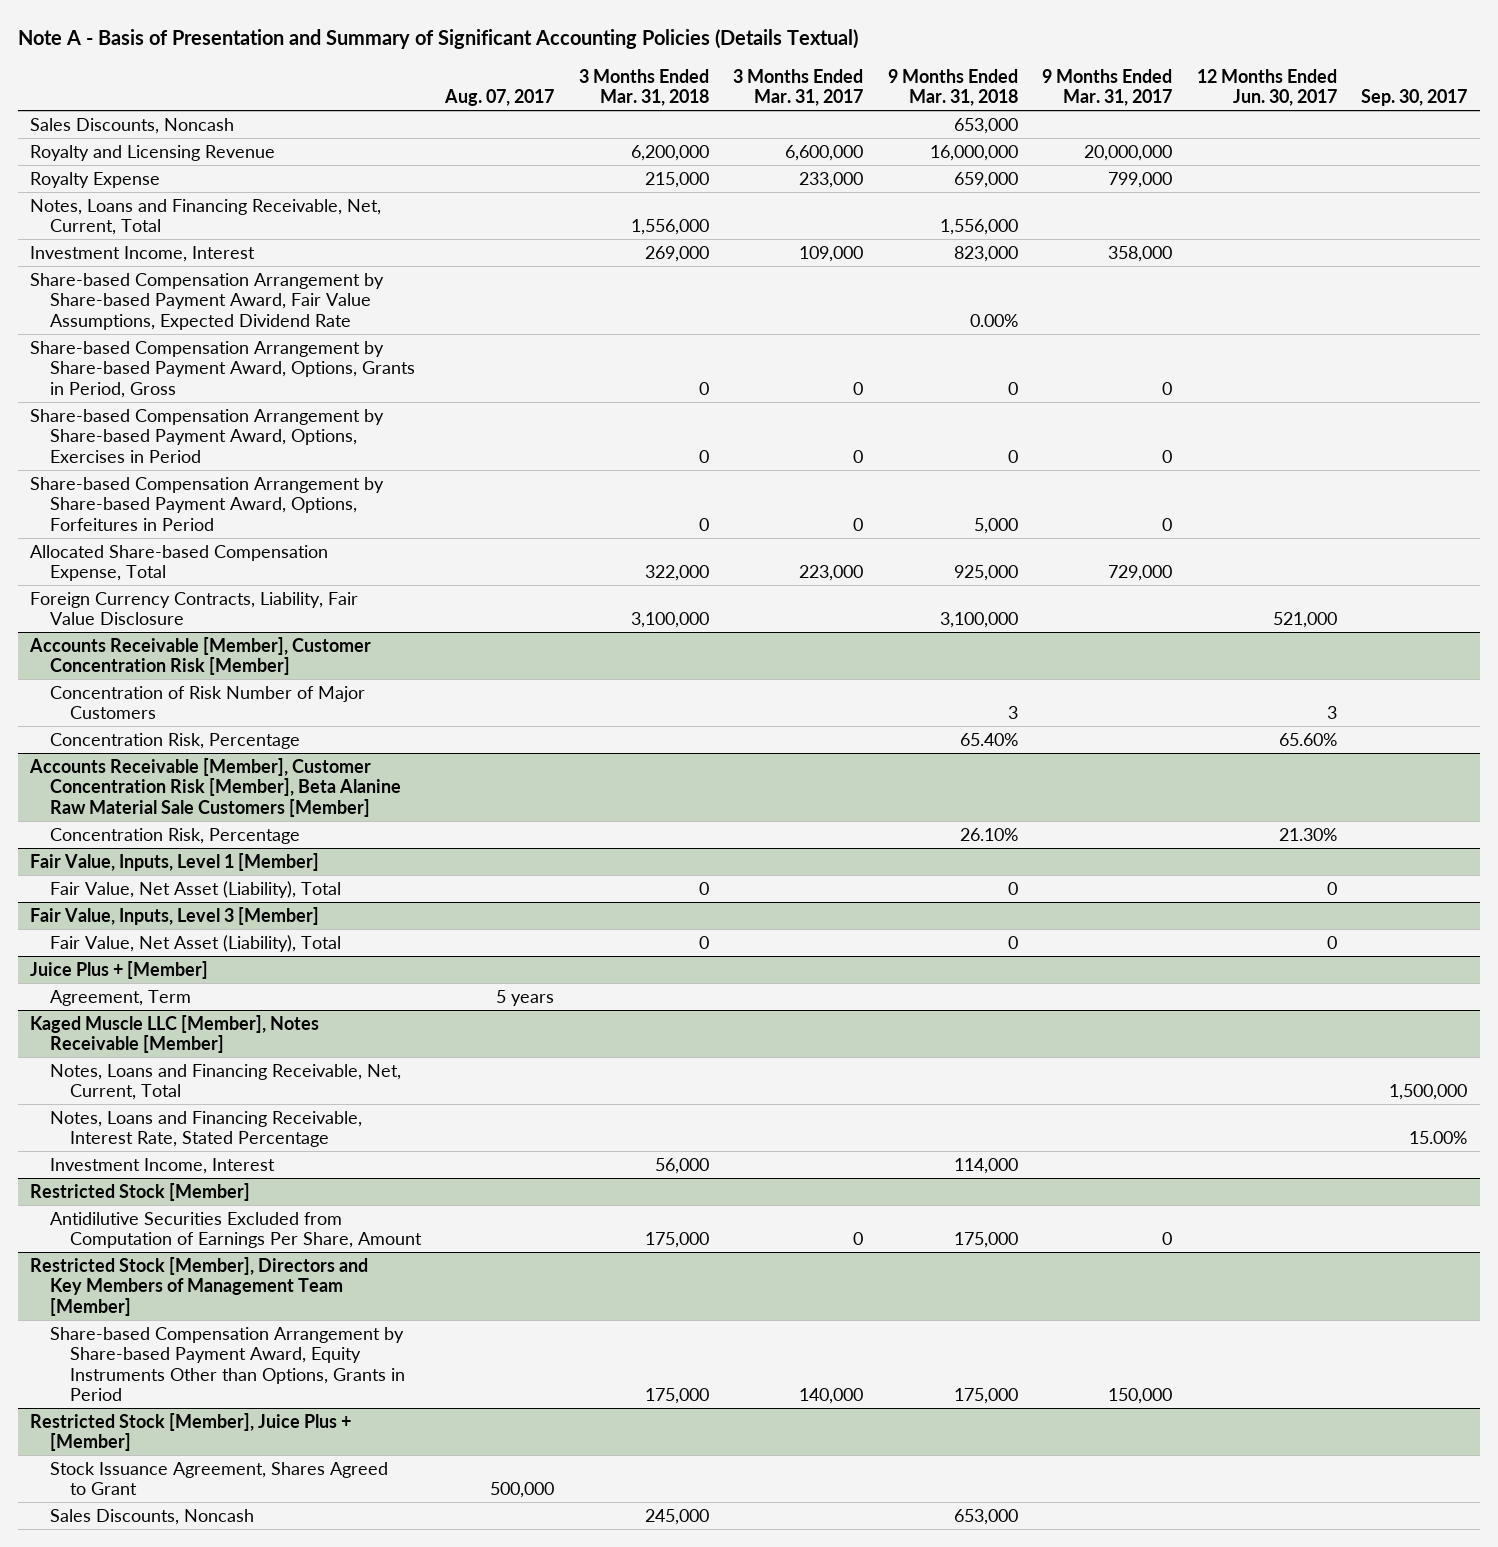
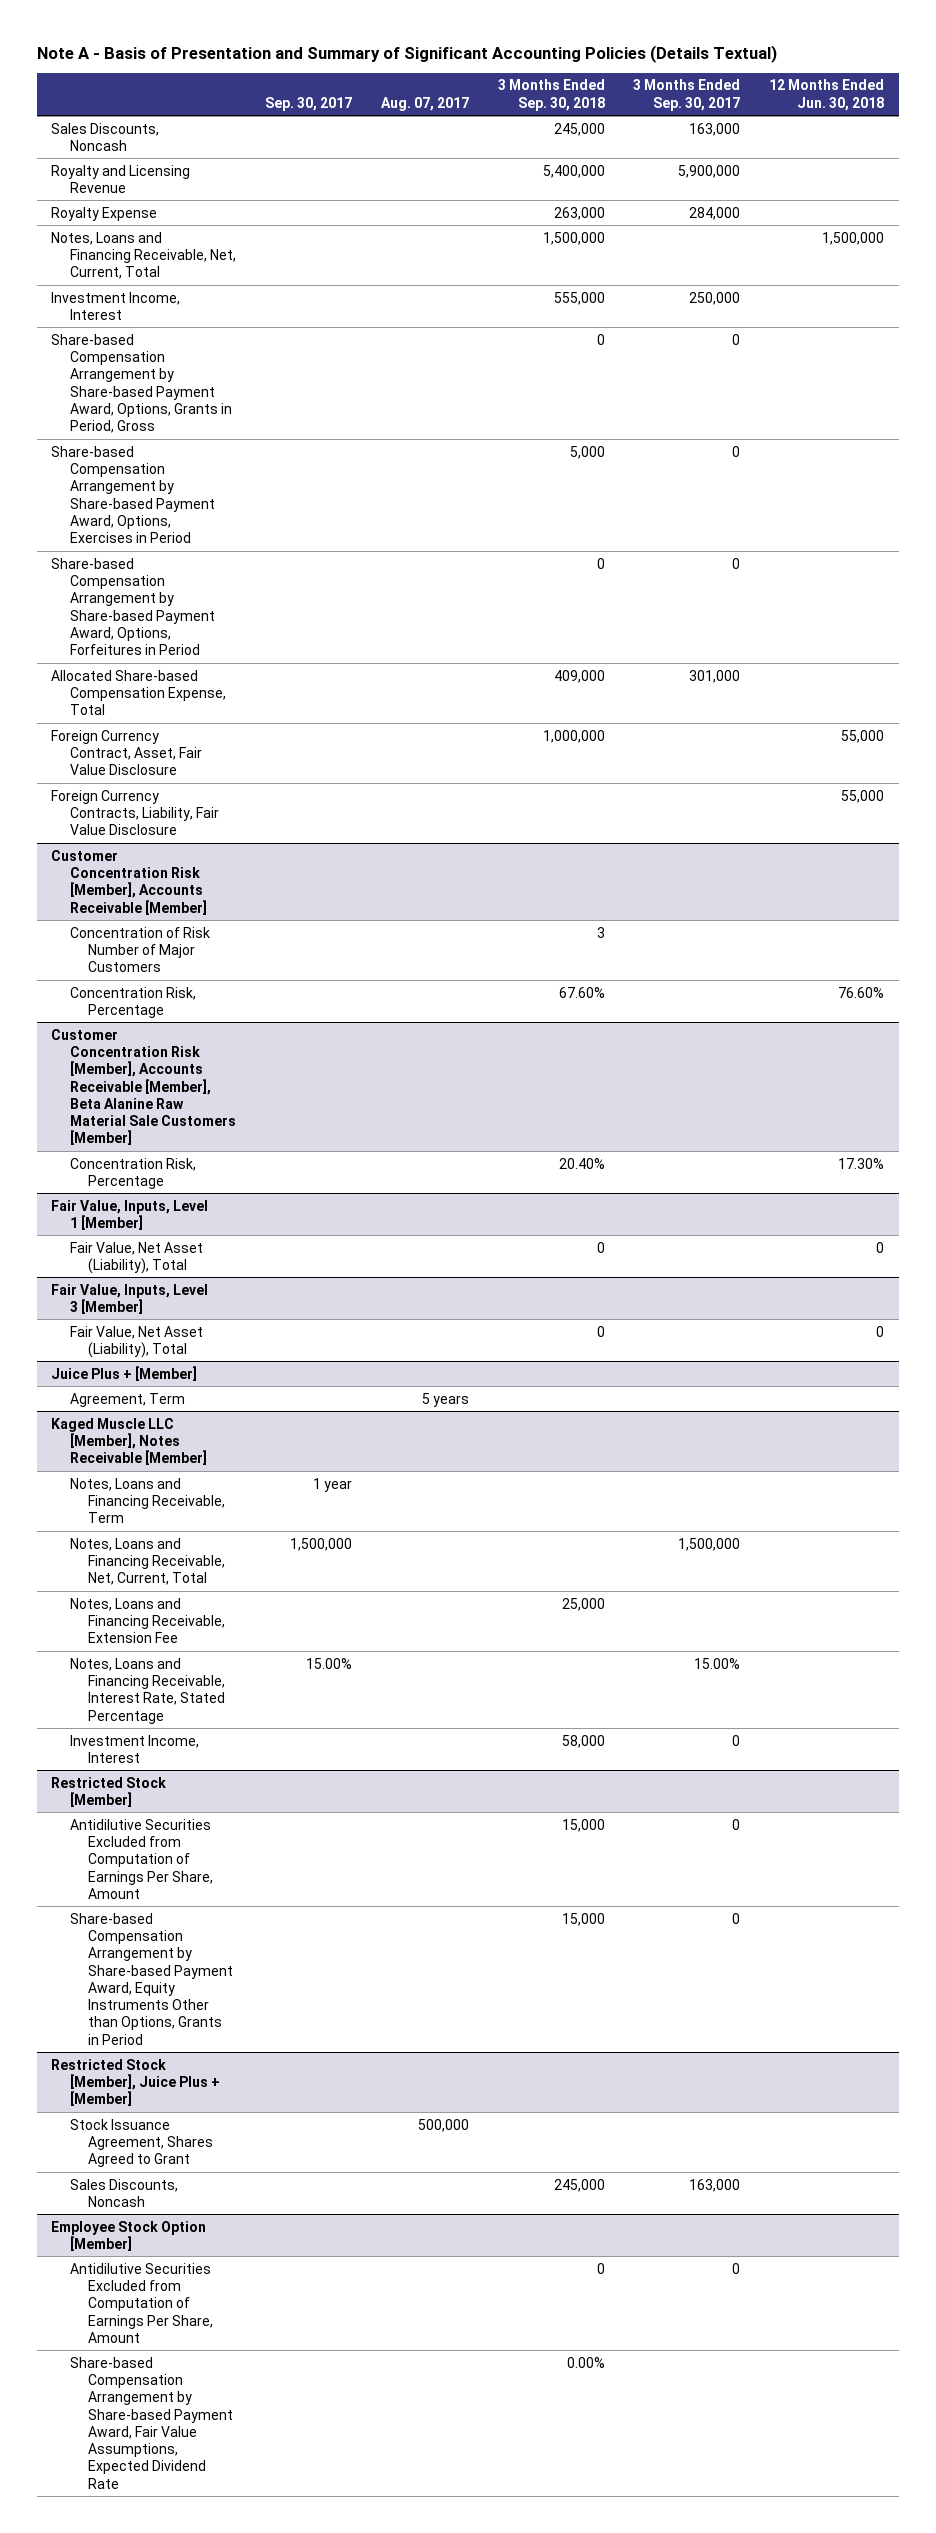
[578,68,709,107] 3 Months Ended Mar. 31, 2018 -> none
[733,68,864,107] 3 Months Ended Mar. 31, 2017 -> none
[887,68,1018,107] 9 Months Ended Mar. 31, 2018 -> none
[1042,68,1173,107] 9 Months Ended Mar. 31, 2017 -> none
[1196,68,1337,107] 12 Months Ended Jun. 30, 2017 -> none
none -> [497,79,605,111] 3 Months Ended Sep. 30, 2018
none -> [633,79,741,111] 3 Months Ended Sep. 30, 2017
none -> [769,79,885,111] 12 Months Ended Jun. 30, 2018
[30,272,385,330] Share-based Compensation Arrangement by Share-based Payment Award, Fair Value Assumptions, Expected Dividend Rate -> none
none -> [51,729,202,776] Foreign Currency Contract, Asset, Fair Value Disclosure
[29,636,372,676] Accounts Receivable [Member], Customer Concentration Risk [Member] -> [51,849,207,915] Customer Concentration Risk [Member], Accounts Receivable [Member]
[29,757,402,817] Accounts Receivable [Member], Customer Concentration Risk [Member], Beta Alanine Raw Material Sale Customers [Member] -> [51,1028,236,1146] Customer Concentration Risk [Member], Accounts Receivable [Member], Beta Alanine Raw Material Sale Customers [Member]
none -> [69,1477,226,1524] Notes, Loans and Financing Receivable, Term
none -> [69,1597,226,1644] Notes, Loans and Financing Receivable, Extension Fee
[30,1256,369,1316] Restricted Stock [Member], Directors and Key Members of Management Team [Member] -> none
[50,1326,405,1402] Share-based Compensation Arrangement by Share-based Payment Award, Equity Instruments Other than Options, Grants in Period -> none
none -> [69,1912,234,2045] Share-based Compensation Arrangement by Share-based Payment Award, Equity Instruments Other than Options, Grants in Period
none -> [51,2220,207,2251] Employee Stock Option [Member]
none -> [69,2262,214,2343] Antidilutive Securities Excluded from Computation of Earnings Per Share, Amount
none -> [69,2356,234,2489] Share-based Compensation Arrangement by Share-based Payment Award, Fair Value Assumptions, Expected Dividend Rate

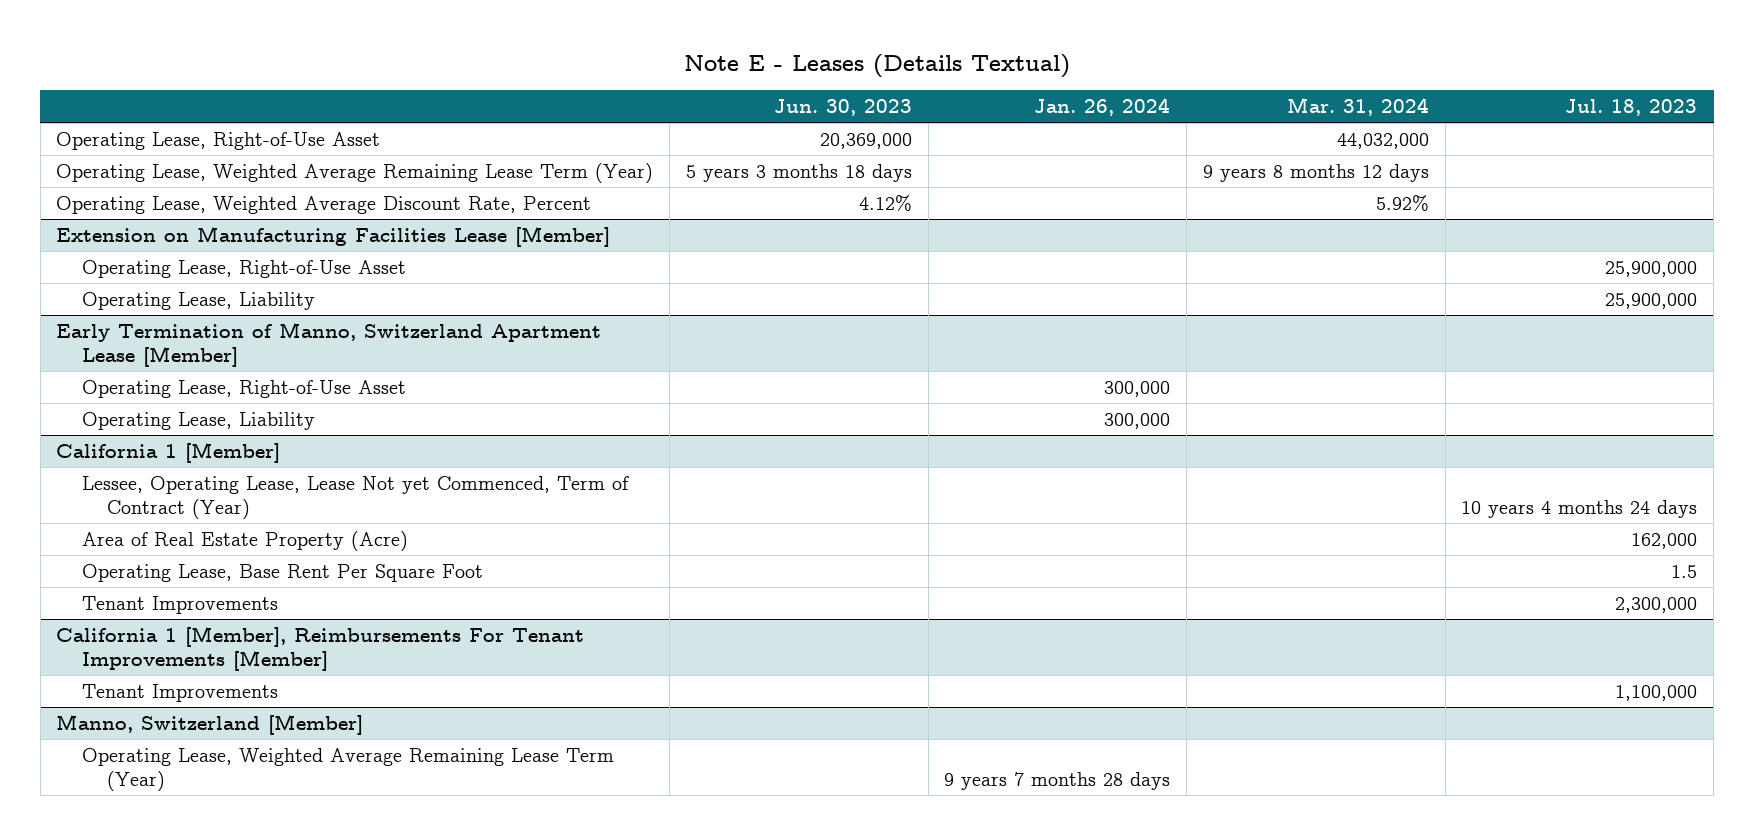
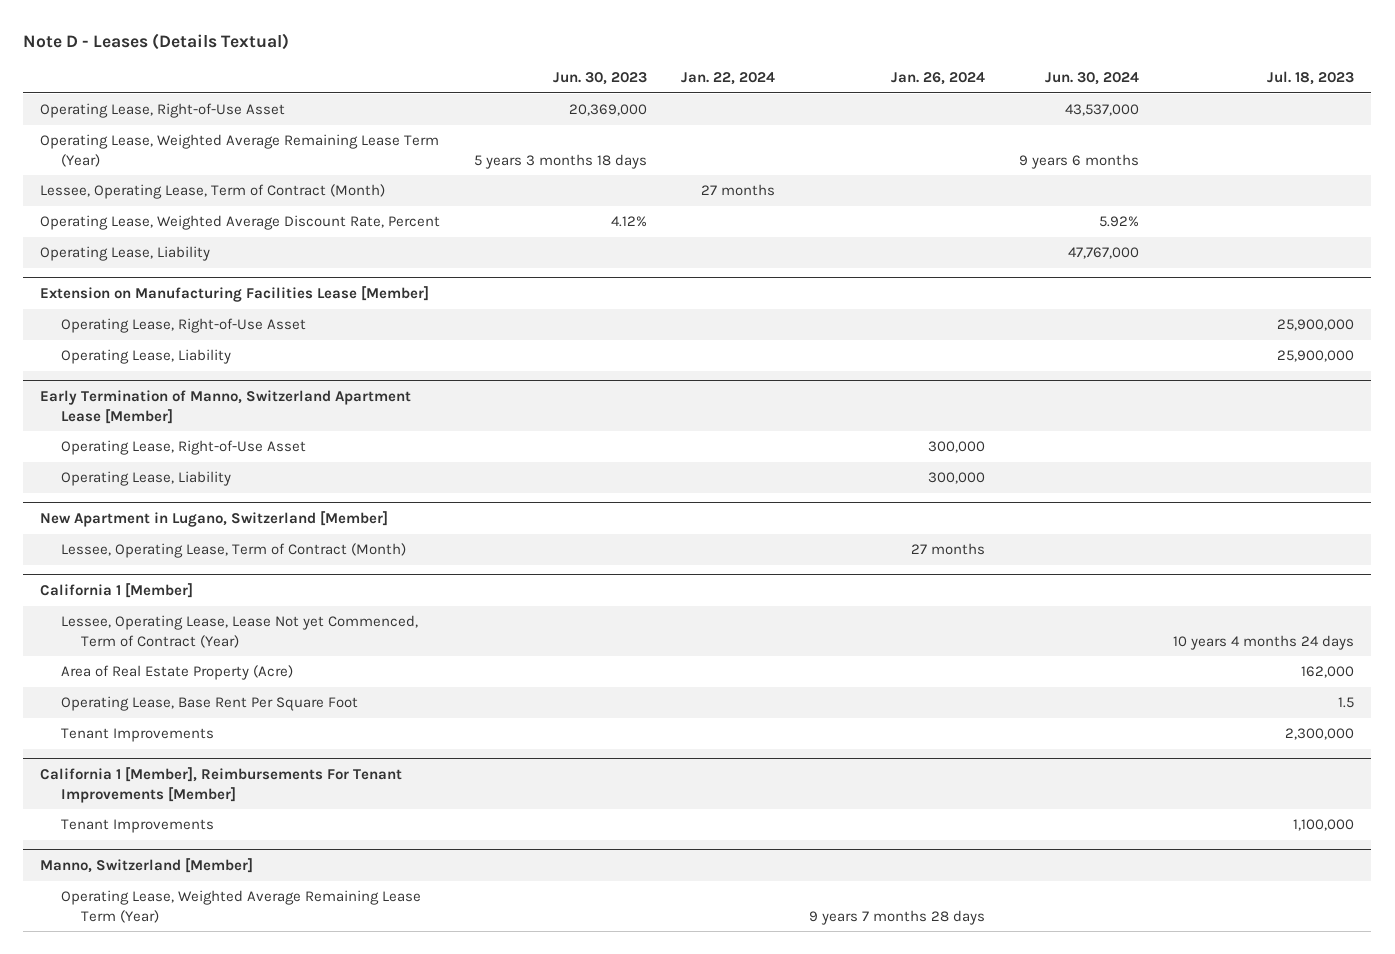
[683,53,1070,78] Note E - Leases (Details Textual) -> [23,32,290,50] Note D - Leases (Details Textual)
[1286,96,1429,116] Mar. 31, 2024 -> none
none -> [681,71,776,85] Jan. 22, 2024
none -> [1045,71,1140,85] Jun. 30, 2024
none -> [40,184,386,200] Lessee, Operating Lease, Term of Contract (Month)
none -> [40,246,211,262] Operating Lease, Liability
none -> [40,510,389,527] New Apartment in Lugano, Switzerland [Member]
none -> [60,543,406,559] Lessee, Operating Lease, Term of Contract (Month)

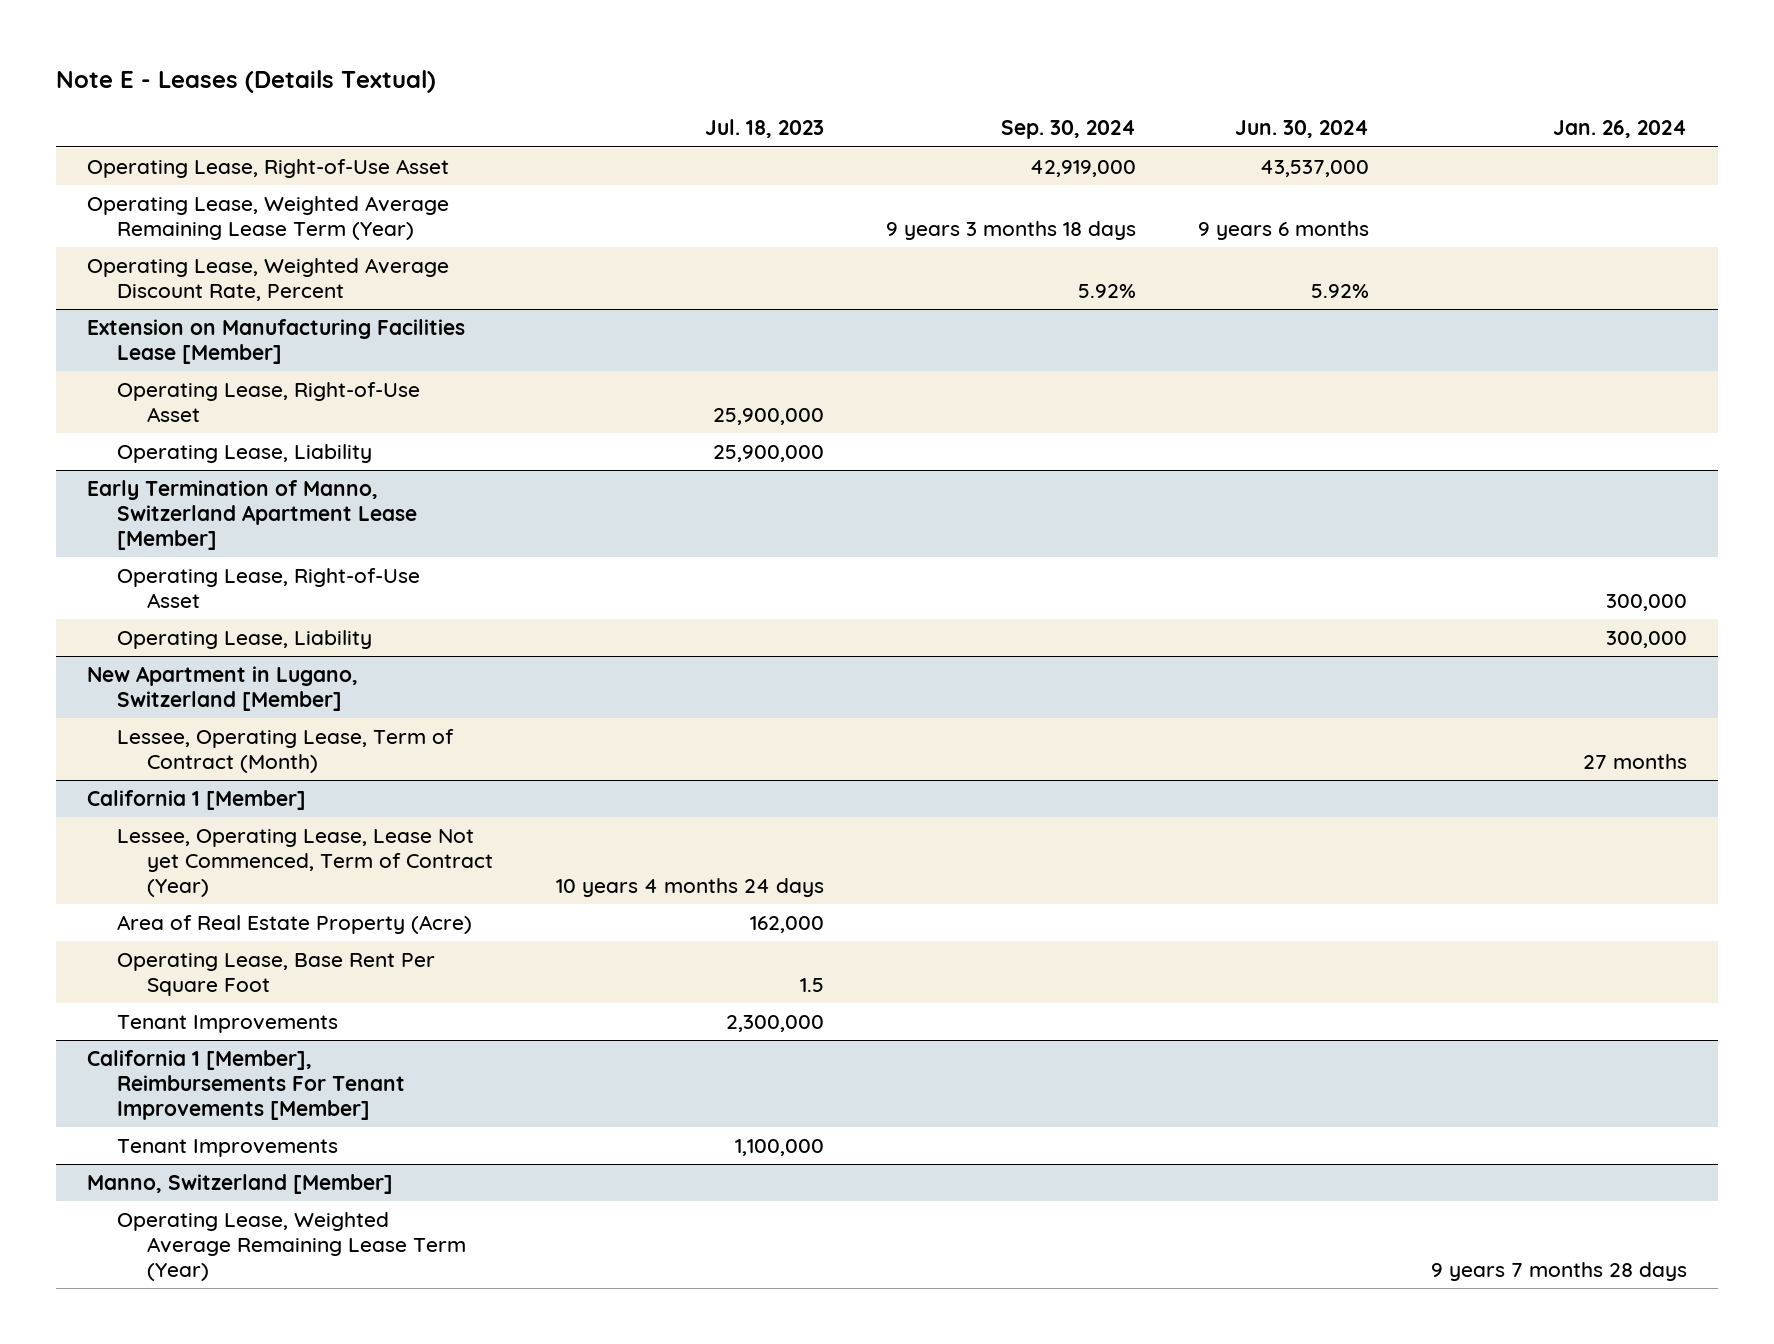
[23,32,290,50] Note D - Leases (Details Textual) -> [56,70,437,94] Note E - Leases (Details Textual)
[553,71,648,85] Jun. 30, 2023 -> none
[681,71,776,85] Jan. 22, 2024 -> none
none -> [1000,120,1136,140] Sep. 30, 2024
[40,184,386,200] Lessee, Operating Lease, Term of Contract (Month) -> none
[40,246,211,262] Operating Lease, Liability -> none

